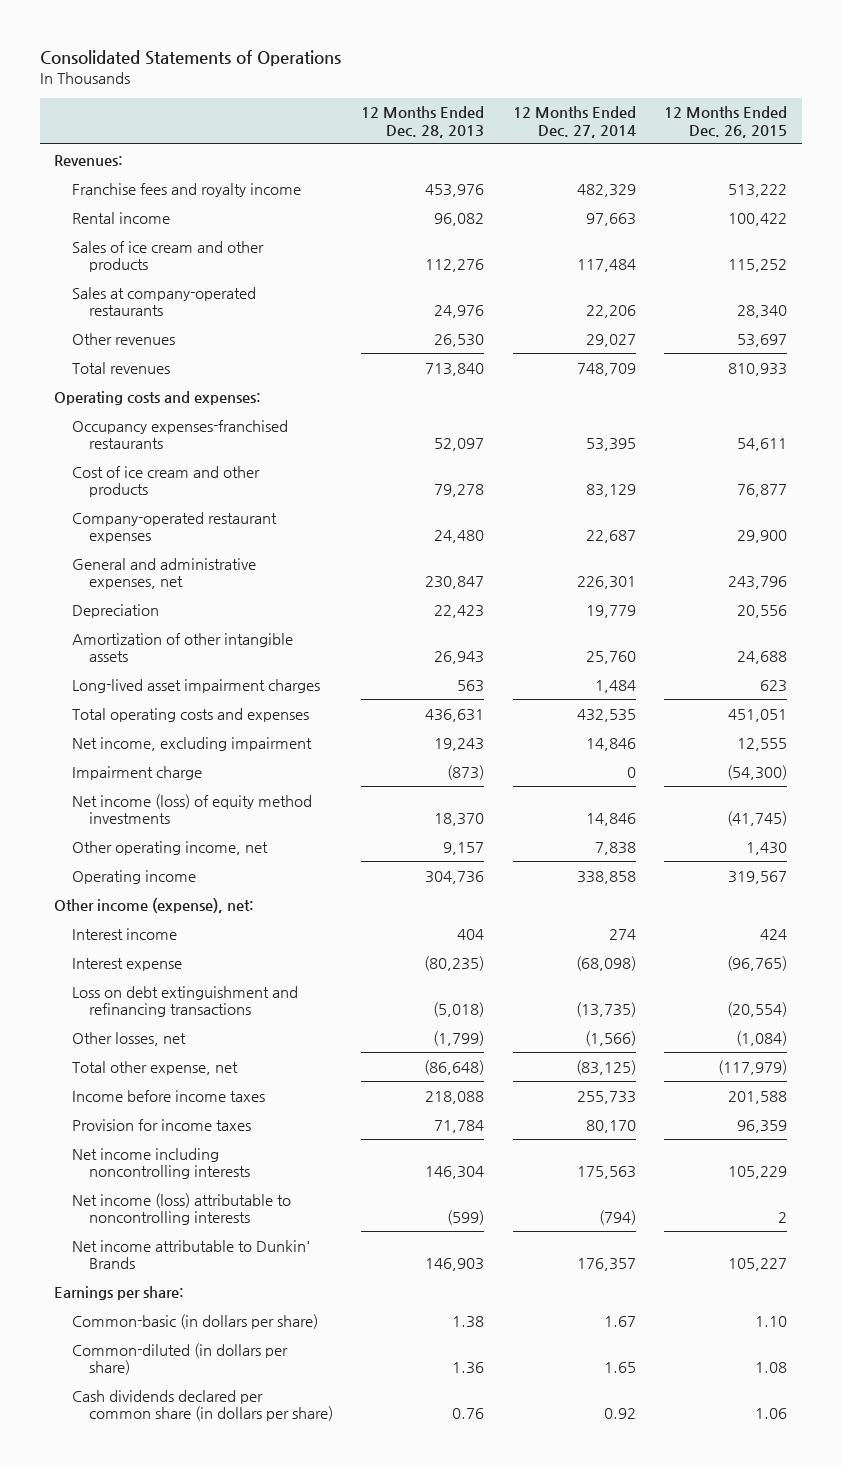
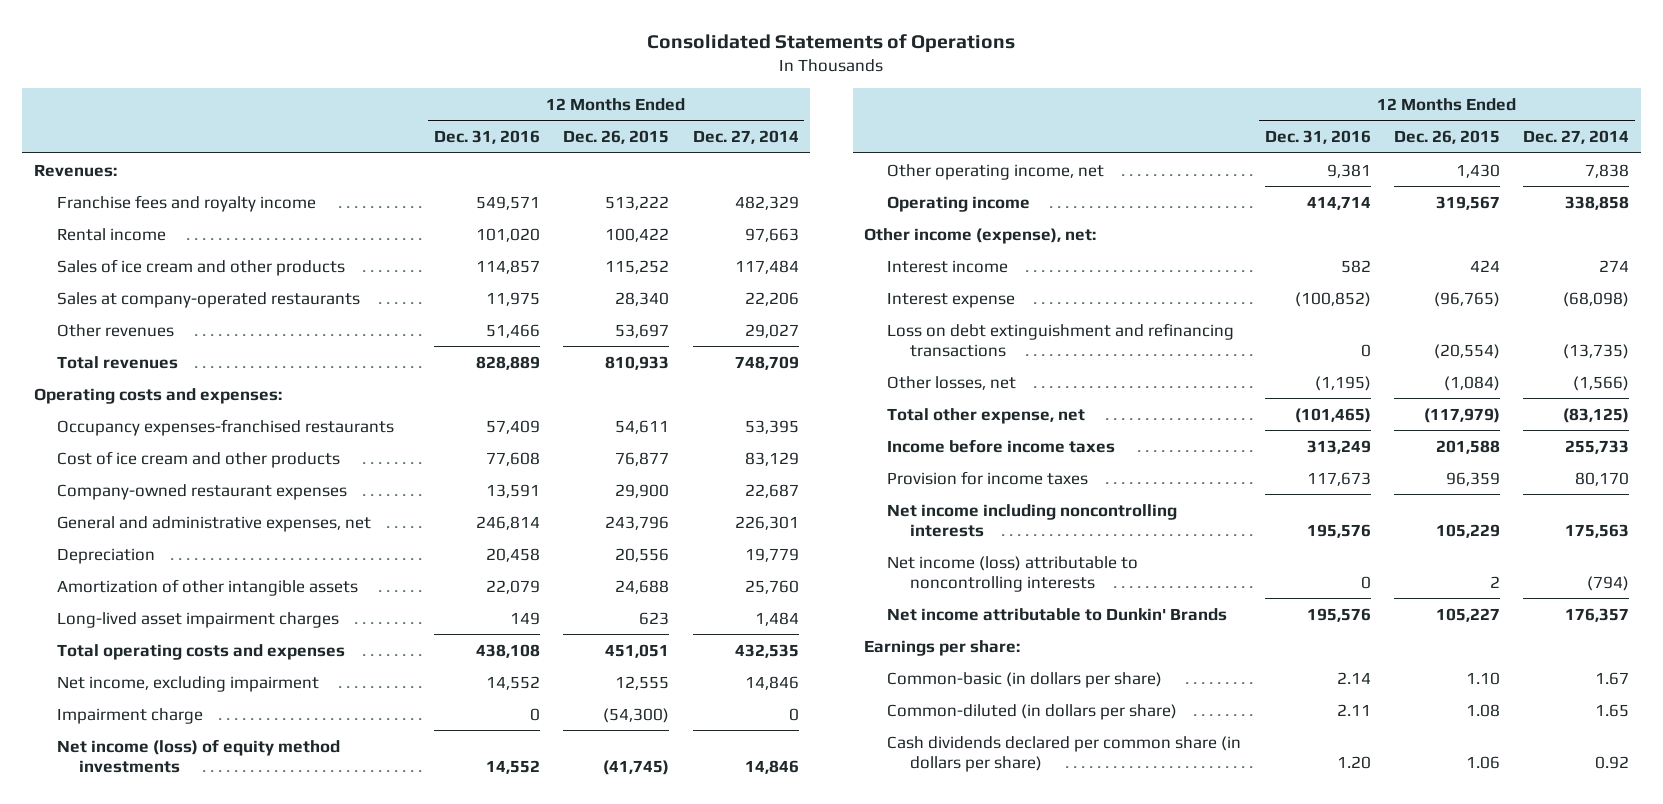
[361,106,485,138] 12 Months Ended Dec. 28, 2013 -> none
none -> [433,130,540,145] Dec. 31, 2016
[71,511,277,543] Company-operated restaurant expenses -> [56,483,347,500] Company-owned restaurant expenses

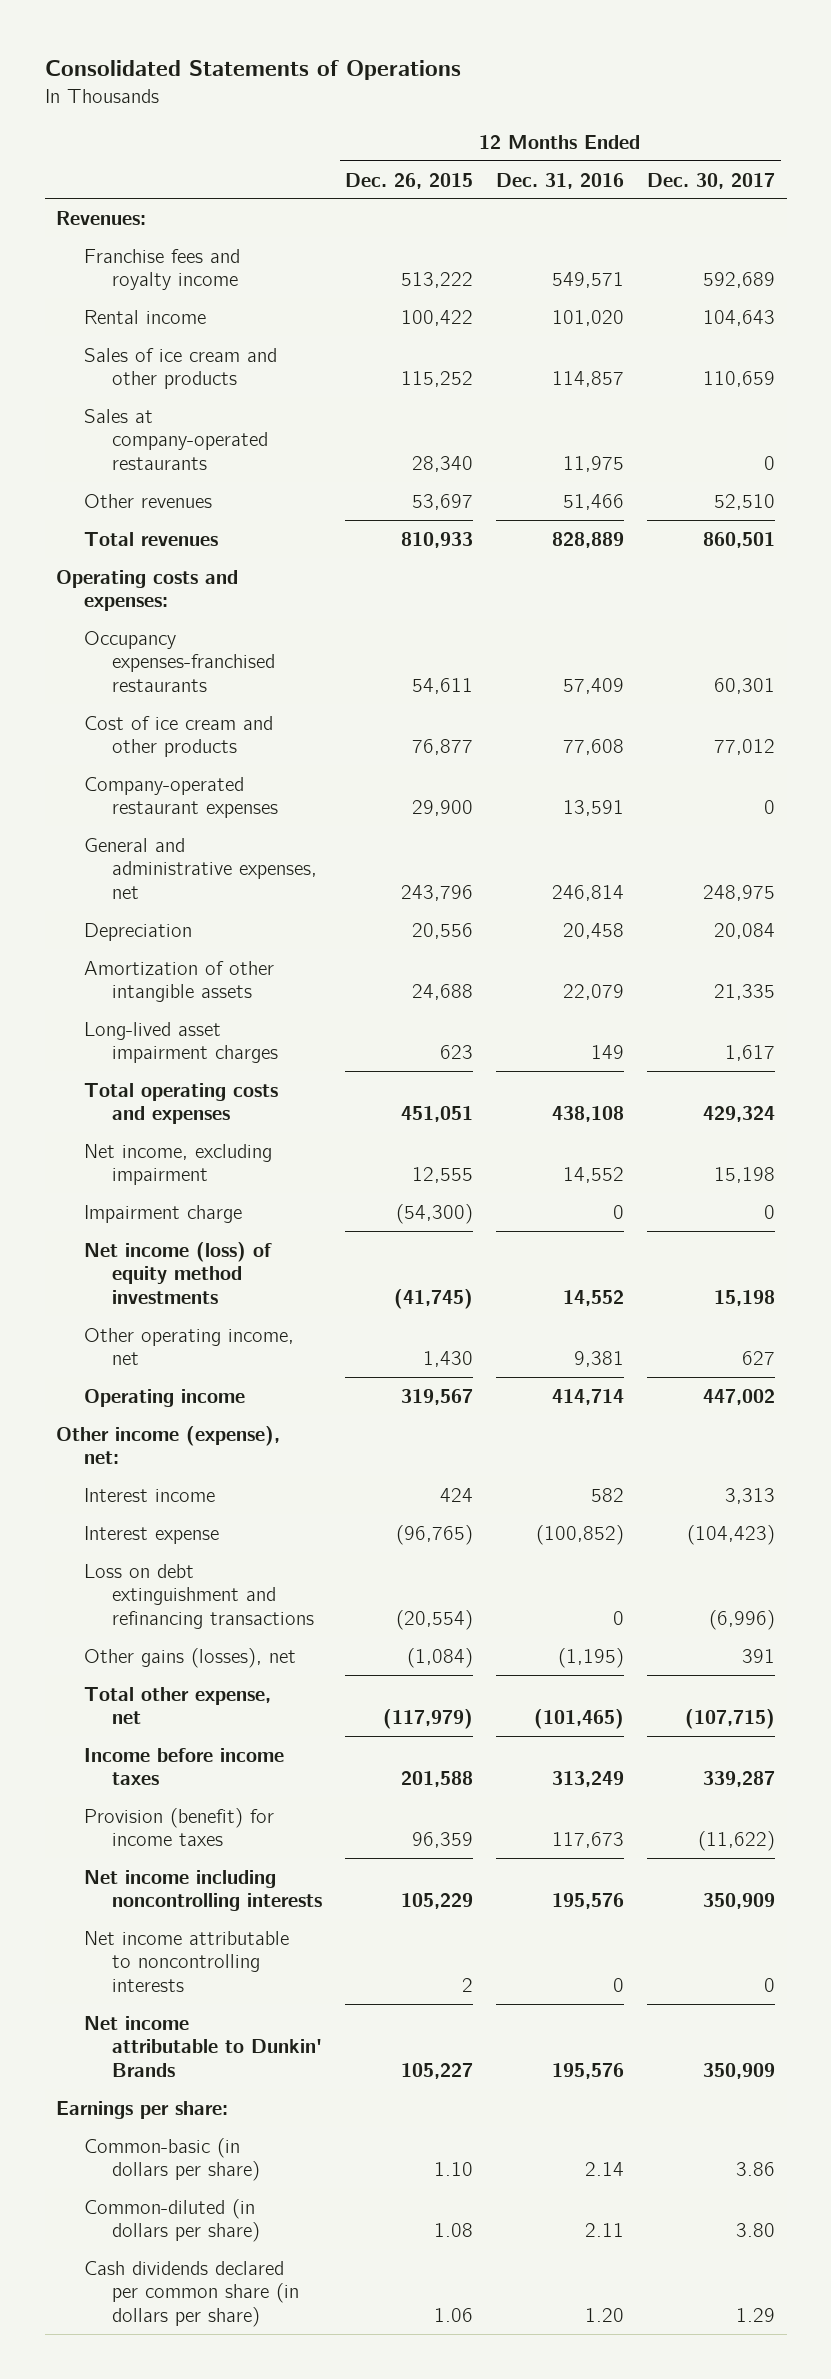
[692,130,799,145] Dec. 27, 2014 -> none
none -> [647,172,776,189] Dec. 30, 2017
[56,483,347,500] Company-owned restaurant expenses -> [84,776,279,819] Company-operated restaurant expenses
[887,375,1017,390] Other losses, net -> [84,1647,297,1668] Other gains (losses), net
[887,470,1089,485] Provision for income taxes -> [84,1807,275,1847] Provision (benefit) for income taxes
[887,555,1139,592] Net income (loss) attributable to noncontrolling interests -> [84,1930,290,1992] Net income attributable to noncontrolling interests

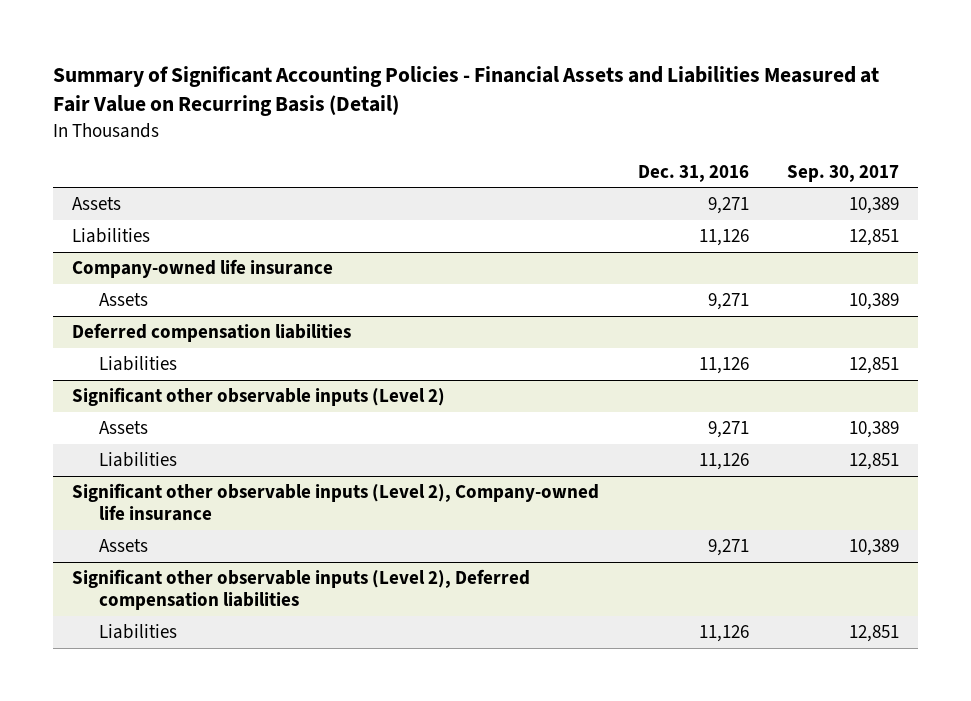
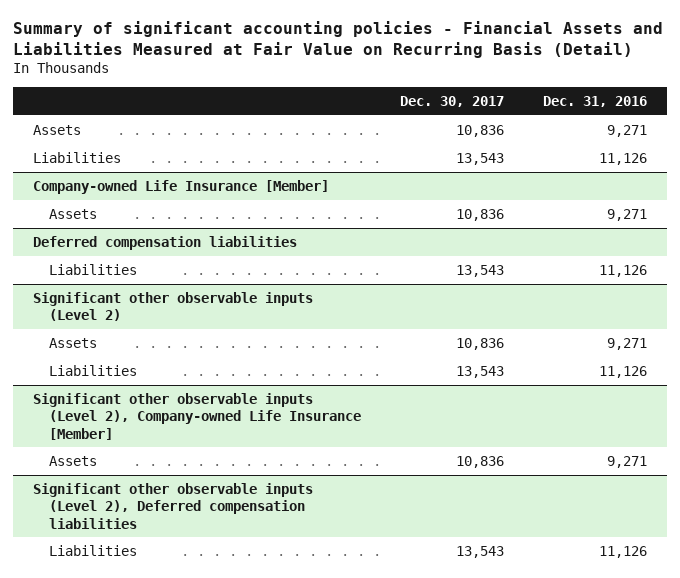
[52,66,879,117] Summary of Significant Accounting Policies - Financial Assets and Liabilities Measured at Fair Value on Recurring Basis (Detail) -> [13,21,664,59] Summary of significant accounting policies - Financial Assets and Liabilities Measured at Fair Value on Recurring Basis (Detail)
[787,164,900,182] Sep. 30, 2017 -> none
none -> [400,95,505,107] Dec. 30, 2017
[71,259,333,279] Company-owned life insurance -> [32,179,329,194] Company-owned Life Insurance [Member]
[71,483,599,522] Significant other observable inputs (Level 2), Company-owned life insurance -> [32,392,362,440] Significant other observable inputs (Level 2), Company-owned Life Insurance [Member]

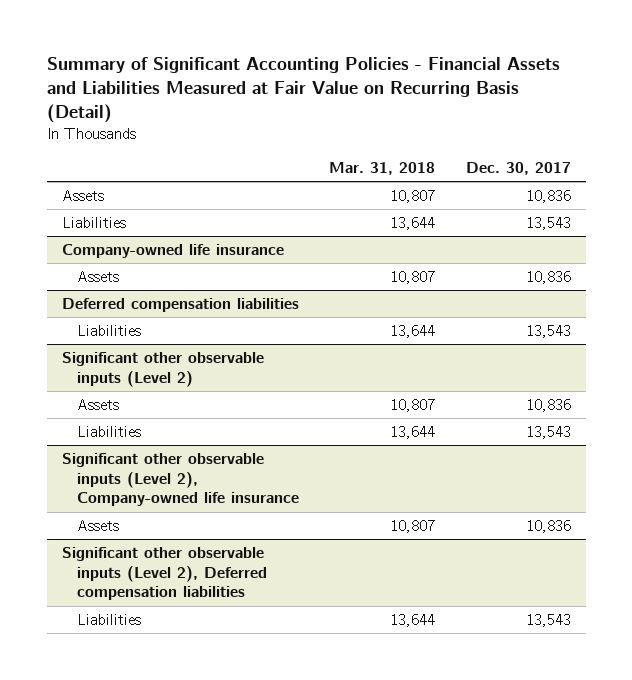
[13,21,664,59] Summary of significant accounting policies - Financial Assets and Liabilities Measured at Fair Value on Recurring Basis (Detail) -> [46,57,560,124] Summary of Significant Accounting Policies - Financial Assets and Liabilities Measured at Fair Value on Recurring Basis (Detail)
[543,95,648,107] Dec. 31, 2016 -> none
none -> [329,161,436,175] Mar. 31, 2018
[32,179,329,194] Company-owned Life Insurance [Member] -> [61,243,284,258] Company-owned life insurance
[32,392,362,440] Significant other observable inputs (Level 2), Company-owned Life Insurance [Member] -> [61,452,300,507] Significant other observable inputs (Level 2), Company-owned life insurance

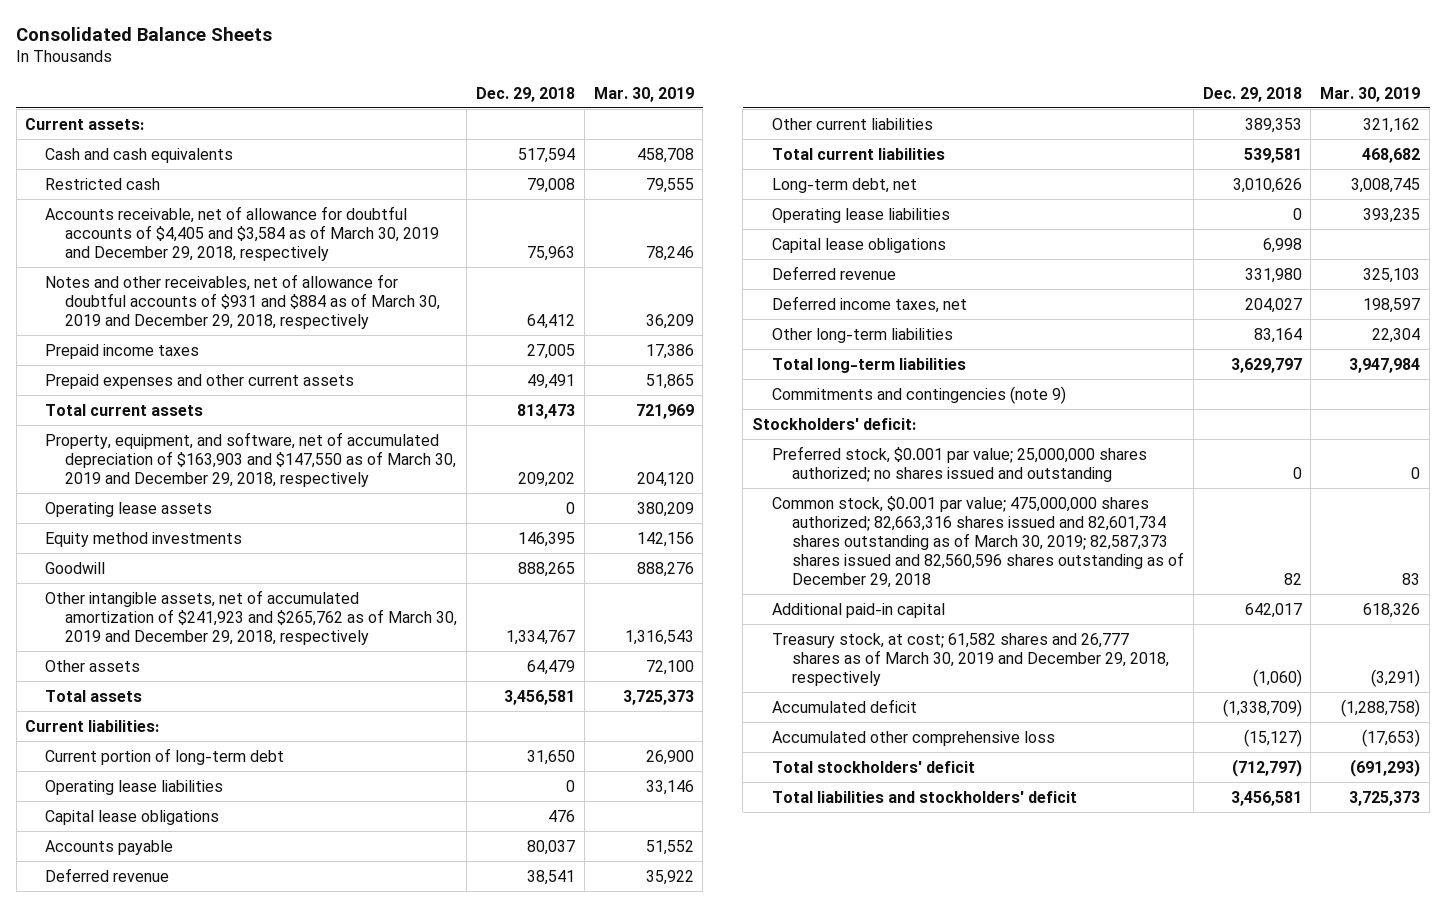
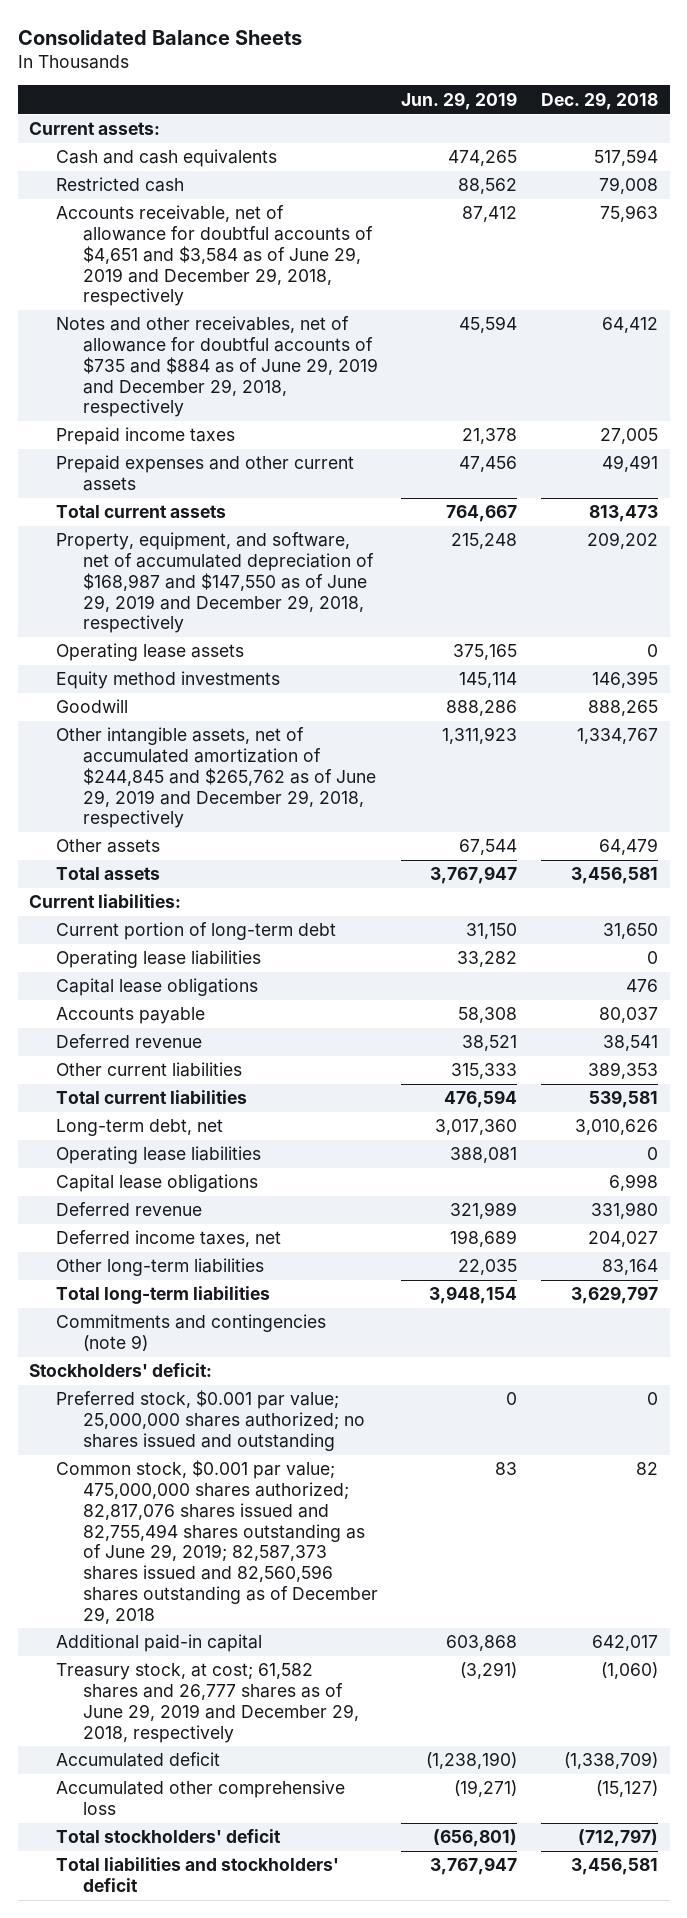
[593,86,694,102] Mar. 30, 2019 -> none
none -> [401,91,518,110] Jun. 29, 2019
[45,205,440,261] Accounts receivable, net of allowance for doubtful accounts of $4,405 and $3,584 as of March 30, 2019 and December 29, 2018, respectively -> [56,205,373,307] Accounts receivable, net of allowance for doubtful accounts of $4,651 and $3,584 as of June 29, 2019 and December 29, 2018, respectively
[45,273,441,329] Notes and other receivables, net of allowance for doubtful accounts of $931 and $884 as of March 30, 2019 and December 29, 2018, respectively -> [56,316,378,418] Notes and other receivables, net of allowance for doubtful accounts of $735 and $884 as of June 29, 2019 and December 29, 2018, respectively
[45,431,457,487] Property, equipment, and software, net of accumulated depreciation of $163,903 and $147,550 as of March 30, 2019 and December 29, 2018, respectively -> [56,532,374,634] Property, equipment, and software, net of accumulated depreciation of $168,987 and $147,550 as of June 29, 2019 and December 29, 2018, respectively
[45,589,458,645] Other intangible assets, net of accumulated amortization of $241,923 and $265,762 as of March 30, 2019 and December 29, 2018, respectively -> [56,727,376,829] Other intangible assets, net of accumulated amortization of $244,845 and $265,762 as of June 29, 2019 and December 29, 2018, respectively
[771,495,1184,588] Common stock, $0.001 par value; 475,000,000 shares authorized; 82,663,316 shares issued and 82,601,734 shares outstanding as of March 30, 2019; 82,587,373 shares issued and 82,560,596 shares outstanding as of December 29, 2018 -> [56,1460,378,1624] Common stock, $0.001 par value; 475,000,000 shares authorized; 82,817,076 shares issued and 82,755,494 shares outstanding as of June 29, 2019; 82,587,373 shares issued and 82,560,596 shares outstanding as of December 29, 2018
[771,632,1169,686] Treasury stock, at cost; 61,582 shares and 26,777 shares as of March 30, 2019 and December 29, 2018, respectively -> [56,1663,359,1743] Treasury stock, at cost; 61,582 shares and 26,777 shares as of June 29, 2019 and December 29, 2018, respectively

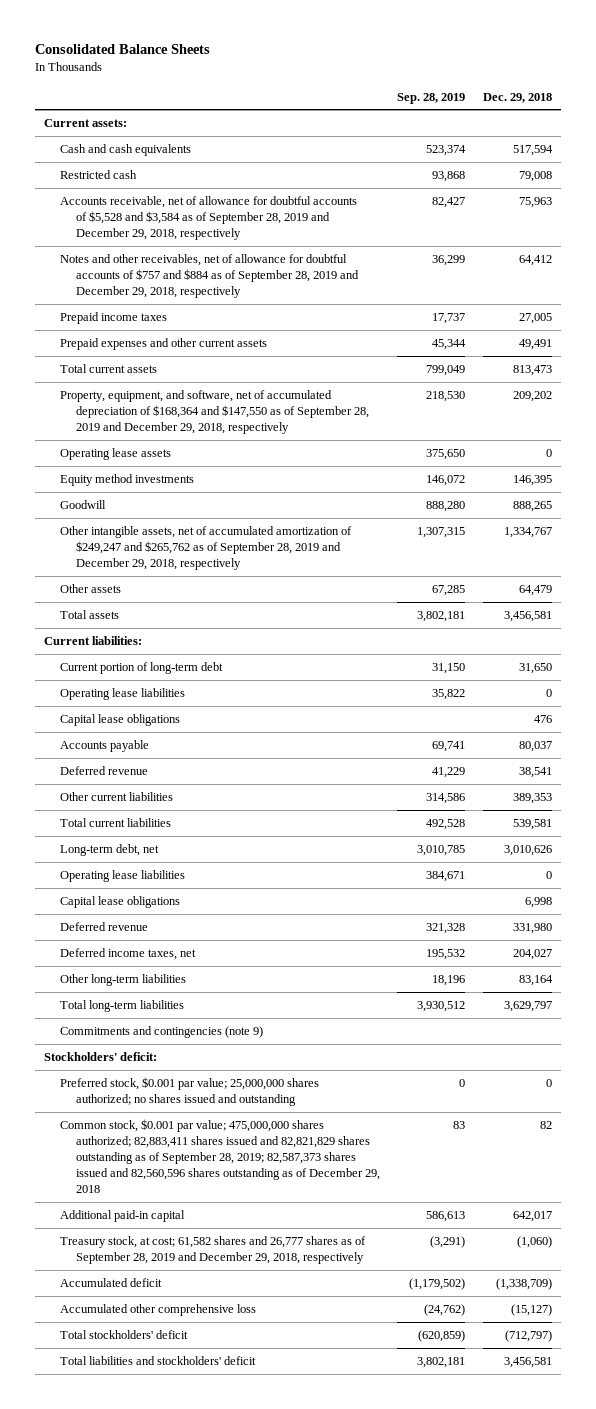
[401,91,518,110] Jun. 29, 2019 -> none
none -> [397,92,466,104] Sep. 28, 2019
[56,205,373,307] Accounts receivable, net of allowance for doubtful accounts of $4,651 and $3,584 as of June 29, 2019 and December 29, 2018, respectively -> [59,195,357,240] Accounts receivable, net of allowance for doubtful accounts of $5,528 and $3,584 as of September 28, 2019 and December 29, 2018, respectively
[56,316,378,418] Notes and other receivables, net of allowance for doubtful accounts of $735 and $884 as of June 29, 2019 and December 29, 2018, respectively -> [59,253,359,298] Notes and other receivables, net of allowance for doubtful accounts of $757 and $884 as of September 28, 2019 and December 29, 2018, respectively
[56,532,374,634] Property, equipment, and software, net of accumulated depreciation of $168,987 and $147,550 as of June 29, 2019 and December 29, 2018, respectively -> [59,389,369,434] Property, equipment, and software, net of accumulated depreciation of $168,364 and $147,550 as of September 28, 2019 and December 29, 2018, respectively
[56,727,376,829] Other intangible assets, net of accumulated amortization of $244,845 and $265,762 as of June 29, 2019 and December 29, 2018, respectively -> [59,525,352,570] Other intangible assets, net of accumulated amortization of $249,247 and $265,762 as of September 28, 2019 and December 29, 2018, respectively
[56,1460,378,1624] Common stock, $0.001 par value; 475,000,000 shares authorized; 82,817,076 shares issued and 82,755,494 shares outstanding as of June 29, 2019; 82,587,373 shares issued and 82,560,596 shares outstanding as of December 29, 2018 -> [59,1118,380,1193] Common stock, $0.001 par value; 475,000,000 shares authorized; 82,883,411 shares issued and 82,821,829 shares outstanding as of September 28, 2019; 82,587,373 shares issued and 82,560,596 shares outstanding as of December 29, 2018
[56,1663,359,1743] Treasury stock, at cost; 61,582 shares and 26,777 shares as of June 29, 2019 and December 29, 2018, respectively -> [59,1235,366,1264] Treasury stock, at cost; 61,582 shares and 26,777 shares as of September 28, 2019 and December 29, 2018, respectively

